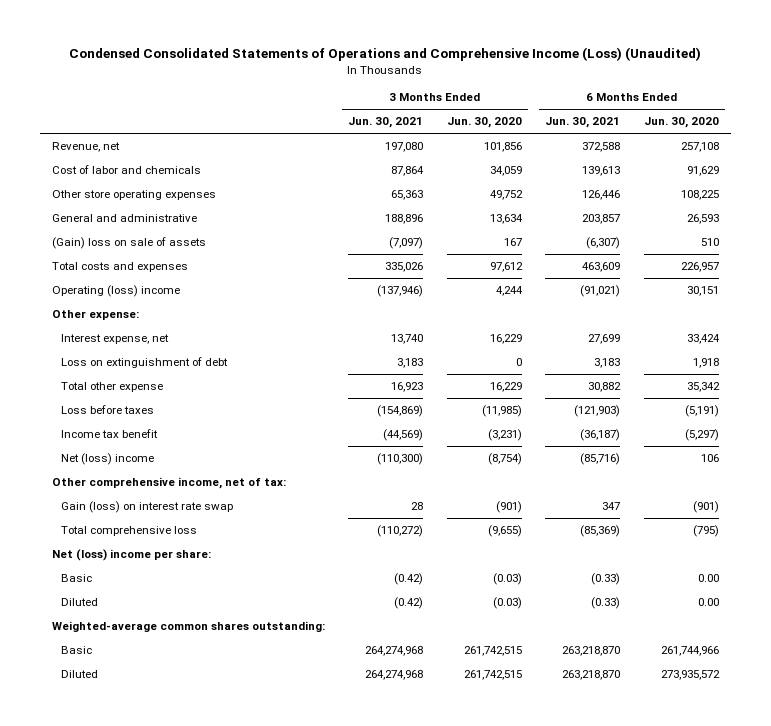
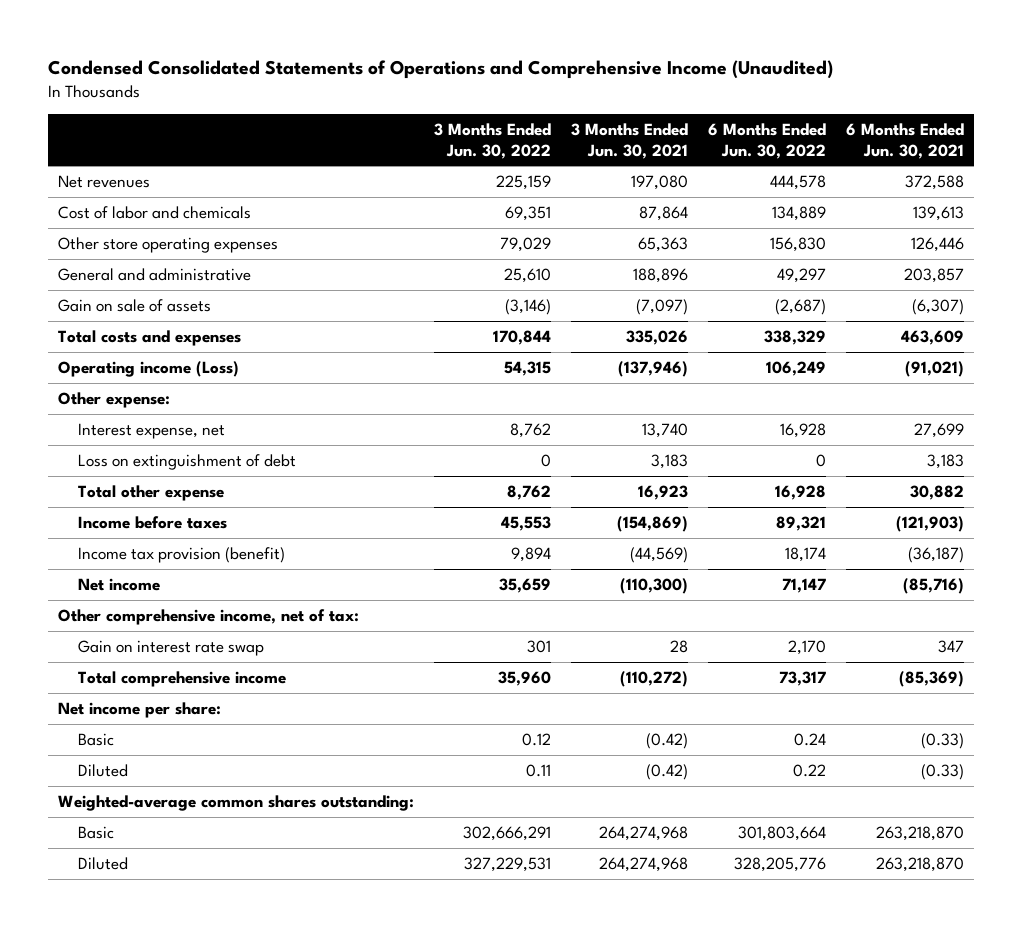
[69,46,702,61] Condensed Consolidated Statements of Operations and Comprehensive Income (Loss) (Unaudited) -> [48,60,834,80] Condensed Consolidated Statements of Operations and Comprehensive Income (Unaudited)
[446,117,522,129] Jun. 30, 2020 -> none
[643,117,719,129] Jun. 30, 2020 -> none
none -> [434,123,552,159] 3 Months Ended Jun. 30, 2022
none -> [707,123,826,159] 6 Months Ended Jun. 30, 2022
[51,142,120,153] Revenue, net -> [58,174,151,188] Net revenues
[51,237,206,250] (Gain) loss on sale of assets -> [58,298,212,312] Gain on sale of assets
[51,285,180,298] Operating (loss) income -> [58,360,240,377] Operating income (Loss)
[60,405,154,415] Loss before taxes -> [78,515,228,529] Income before taxes
[60,429,158,439] Income tax benefit -> [78,546,286,563] Income tax provision (benefit)
[60,453,154,466] Net (loss) income -> [78,577,161,591] Net income
[60,501,233,514] Gain (loss) on interest rate swap -> [78,639,265,656] Gain on interest rate swap
[60,526,197,537] Total comprehensive loss -> [78,670,287,687] Total comprehensive income
[51,549,211,562] Net (loss) income per share: -> [58,701,222,718] Net income per share:

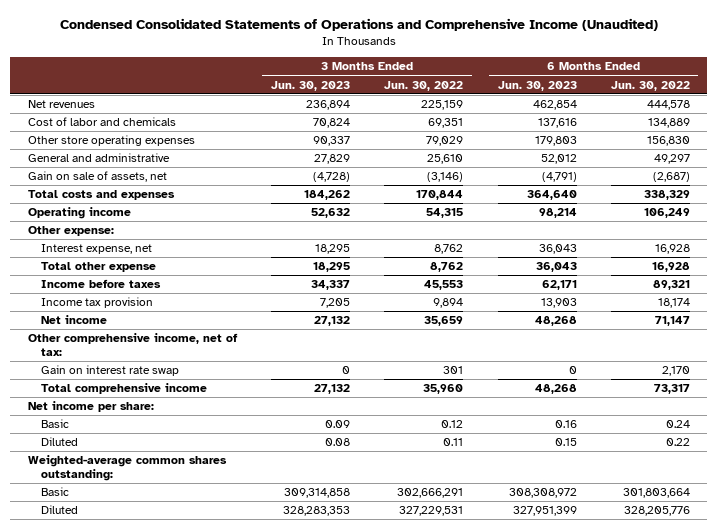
[571,123,689,159] 3 Months Ended Jun. 30, 2021 -> none
[845,123,964,159] 6 Months Ended Jun. 30, 2021 -> none
none -> [270,80,350,91] Jun. 30, 2023
none -> [497,80,577,91] Jun. 30, 2023
[58,298,212,312] Gain on sale of assets -> [27,171,167,183] Gain on sale of assets, net
[58,360,240,377] Operating income (Loss) -> [27,207,131,220] Operating income
[78,453,297,470] Loss on extinguishment of debt -> none
[78,546,286,563] Income tax provision (benefit) -> [41,297,154,309] Income tax provision

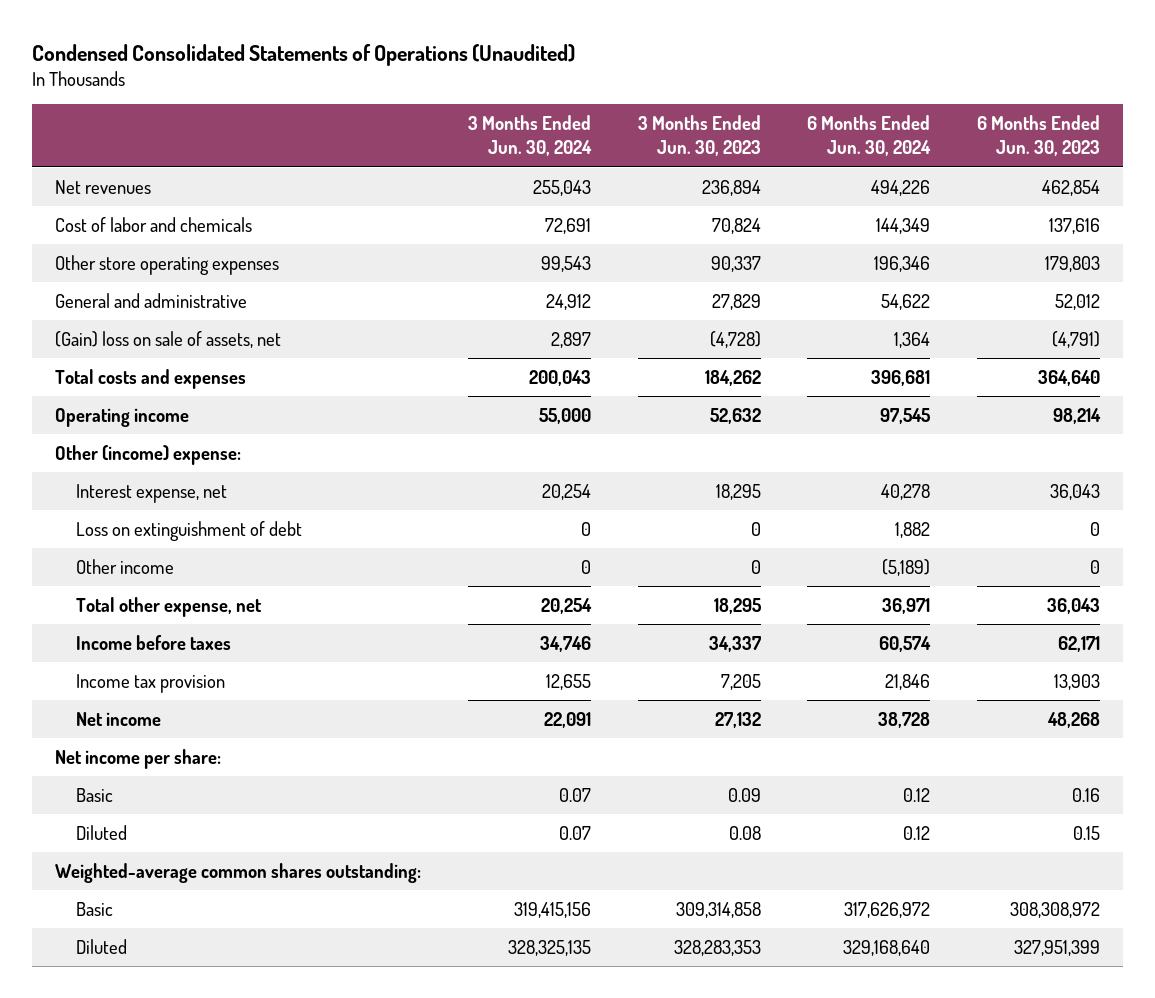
[59,17,658,31] Condensed Consolidated Statements of Operations and Comprehensive Income (Unaudited) -> [31,43,575,66] Condensed Consolidated Statements of Operations (Unaudited)
[384,80,464,91] Jun. 30, 2022 -> none
[610,80,690,91] Jun. 30, 2022 -> none
none -> [467,115,592,157] 3 Months Ended Jun. 30, 2024
none -> [807,115,932,157] 6 Months Ended Jun. 30, 2024
[27,171,167,183] Gain on sale of assets, net -> [55,330,282,348] (Gain) loss on sale of assets, net
[27,226,114,237] Other expense: -> [55,444,242,465] Other (income) expense:
none -> [76,520,303,541] Loss on extinguishment of debt
none -> [76,558,175,574] Other income
[41,262,157,273] Total other expense -> [76,596,263,617] Total other expense, net
[27,333,238,357] Other comprehensive income, net of tax: -> none
[41,365,180,377] Gain on interest rate swap -> none
[41,383,208,395] Total comprehensive income -> none

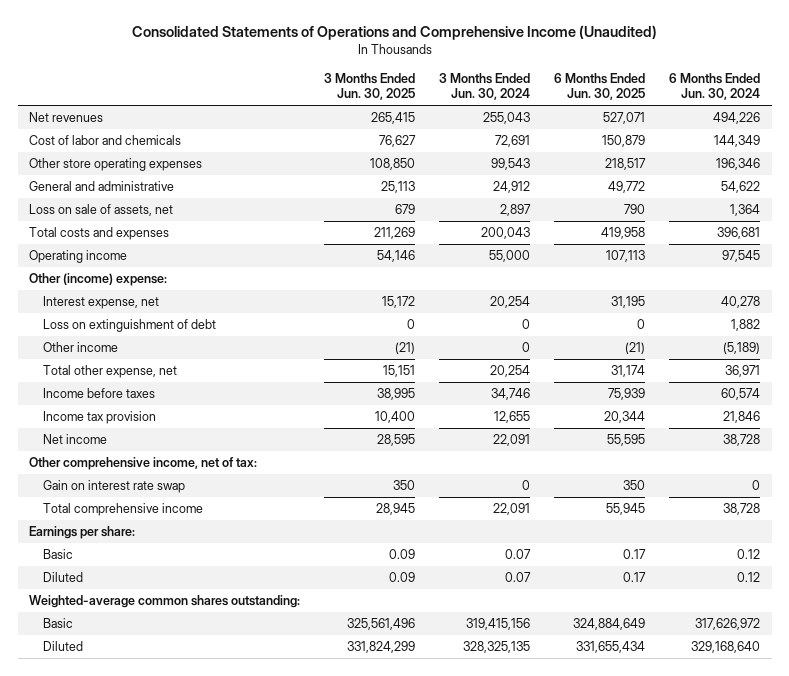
[31,43,575,66] Condensed Consolidated Statements of Operations (Unaudited) -> [131,25,657,41] Consolidated Statements of Operations and Comprehensive Income (Unaudited)
[637,115,761,157] 3 Months Ended Jun. 30, 2023 -> none
[976,115,1100,157] 6 Months Ended Jun. 30, 2023 -> none
none -> [324,72,416,101] 3 Months Ended Jun. 30, 2025
none -> [554,72,646,101] 6 Months Ended Jun. 30, 2025
[55,330,282,348] (Gain) loss on sale of assets, net -> [29,204,174,217] Loss on sale of assets, net
none -> [29,457,258,471] Other comprehensive income, net of tax:
none -> [43,480,186,494] Gain on interest rate swap
none -> [43,503,204,517] Total comprehensive income
[55,748,222,769] Net income per share: -> [29,526,136,540] Earnings per share:

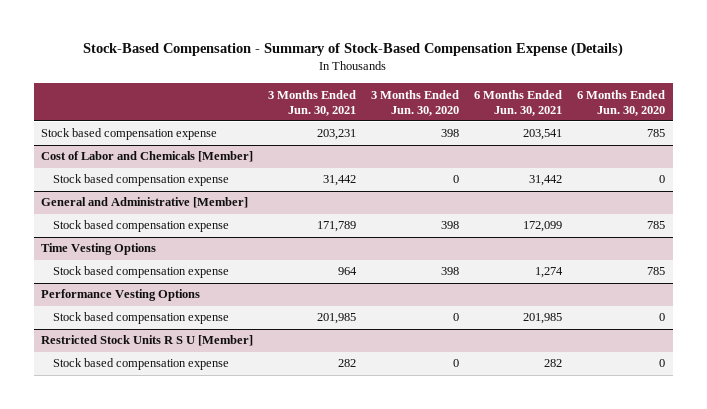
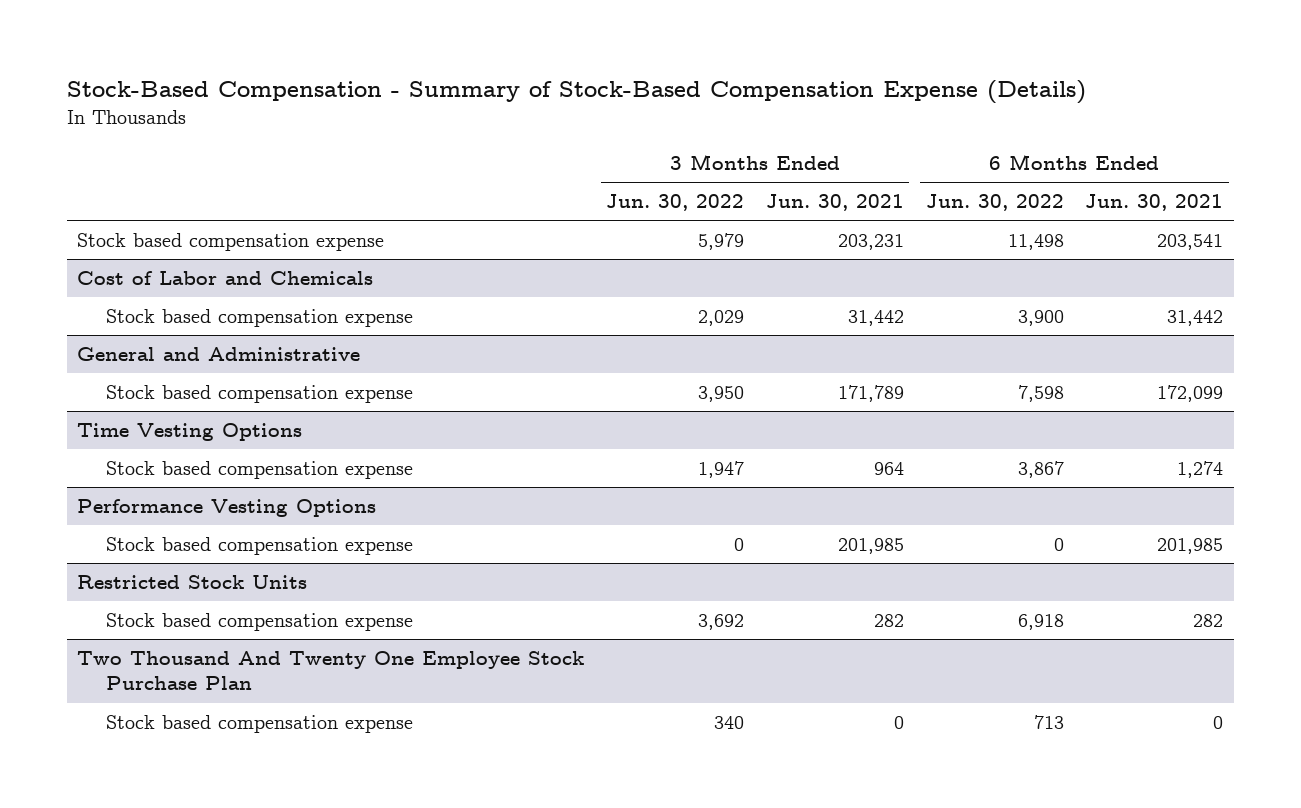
[371,89,460,116] 3 Months Ended Jun. 30, 2020 -> none
[577,89,666,116] 6 Months Ended Jun. 30, 2020 -> none
none -> [606,194,745,212] Jun. 30, 2022
none -> [925,194,1064,212] Jun. 30, 2022
[41,151,254,163] Cost of Labor and Chemicals [Member] -> [77,271,374,286] Cost of Labor and Chemicals
[41,197,249,209] General and Administrative [Member] -> [77,347,361,362] General and Administrative
[41,335,254,347] Restricted Stock Units R S U [Member] -> [77,575,308,590] Restricted Stock Units
none -> [77,651,585,691] Two Thousand And Twenty One Employee Stock Purchase Plan
none -> [105,715,413,734] Stock based compensation expense

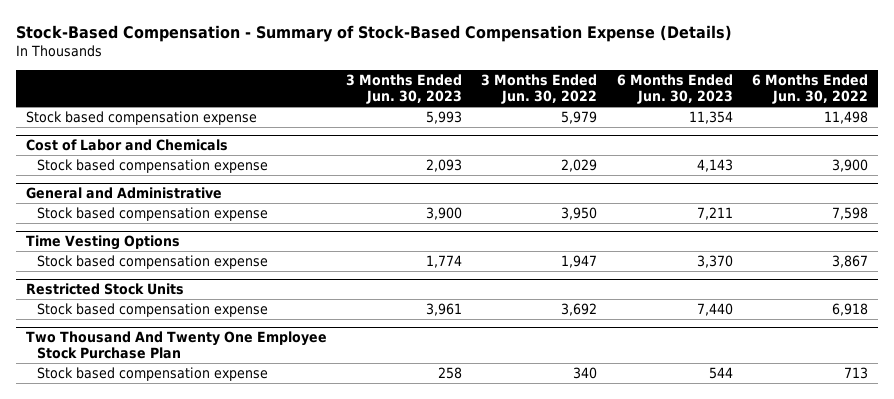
[765,194,904,212] Jun. 30, 2021 -> none
[1085,194,1224,212] Jun. 30, 2021 -> none
none -> [346,74,463,105] 3 Months Ended Jun. 30, 2023
none -> [616,74,733,105] 6 Months Ended Jun. 30, 2023
[77,499,377,518] Performance Vesting Options -> none
[105,537,413,556] Stock based compensation expense -> none

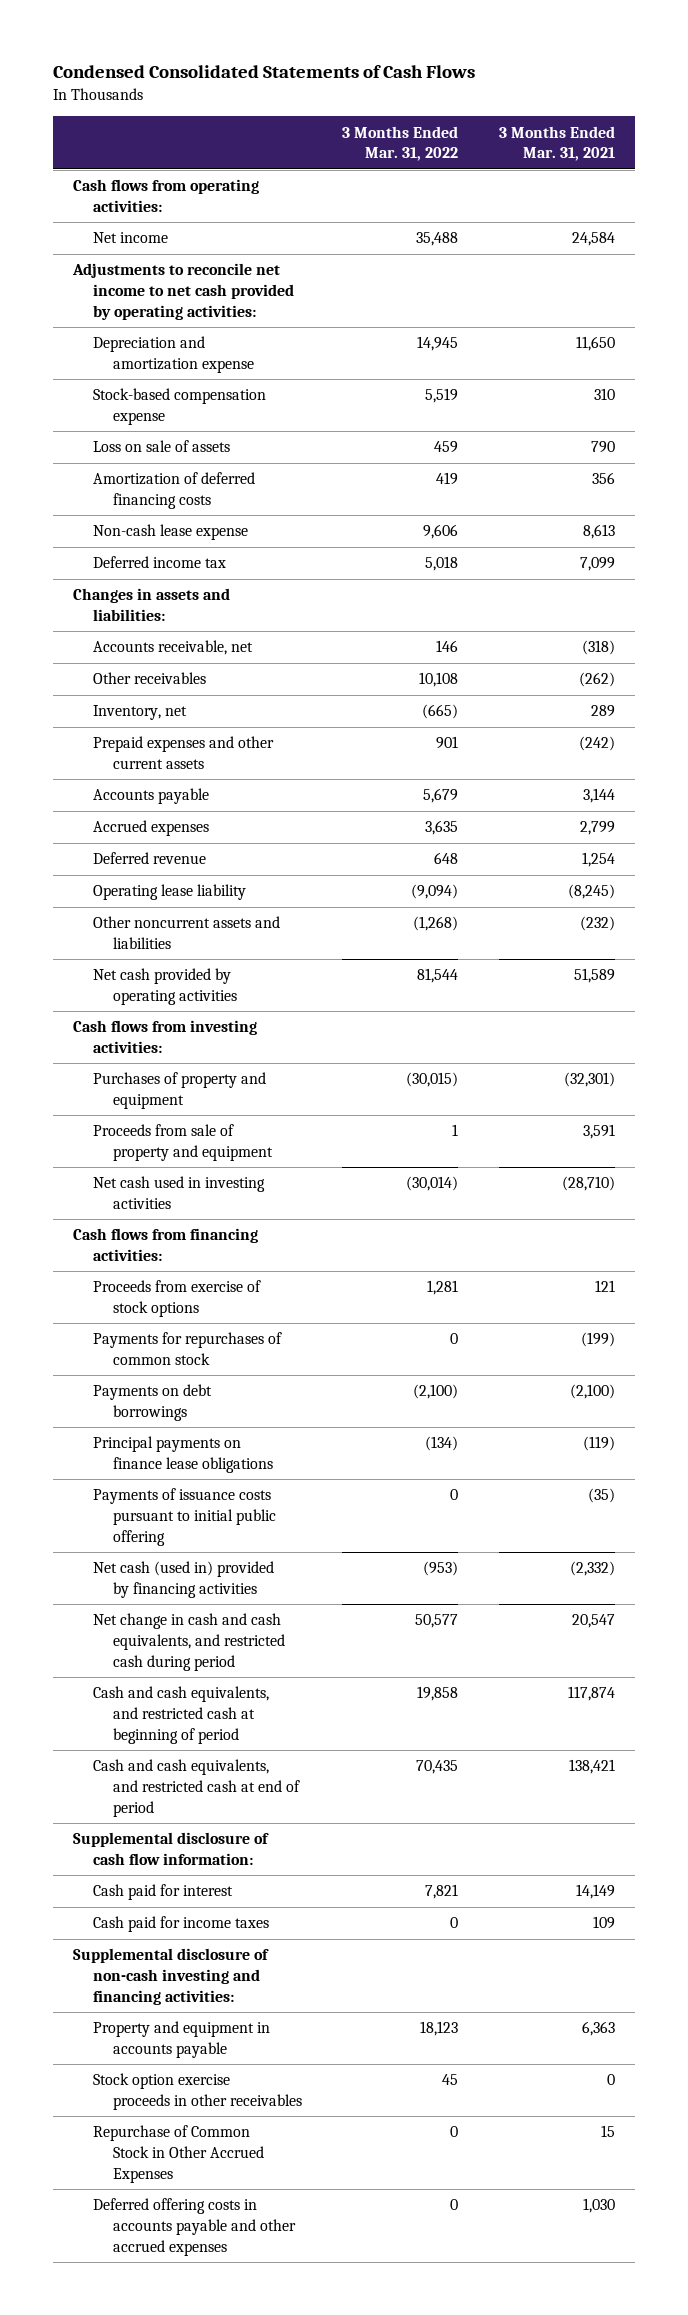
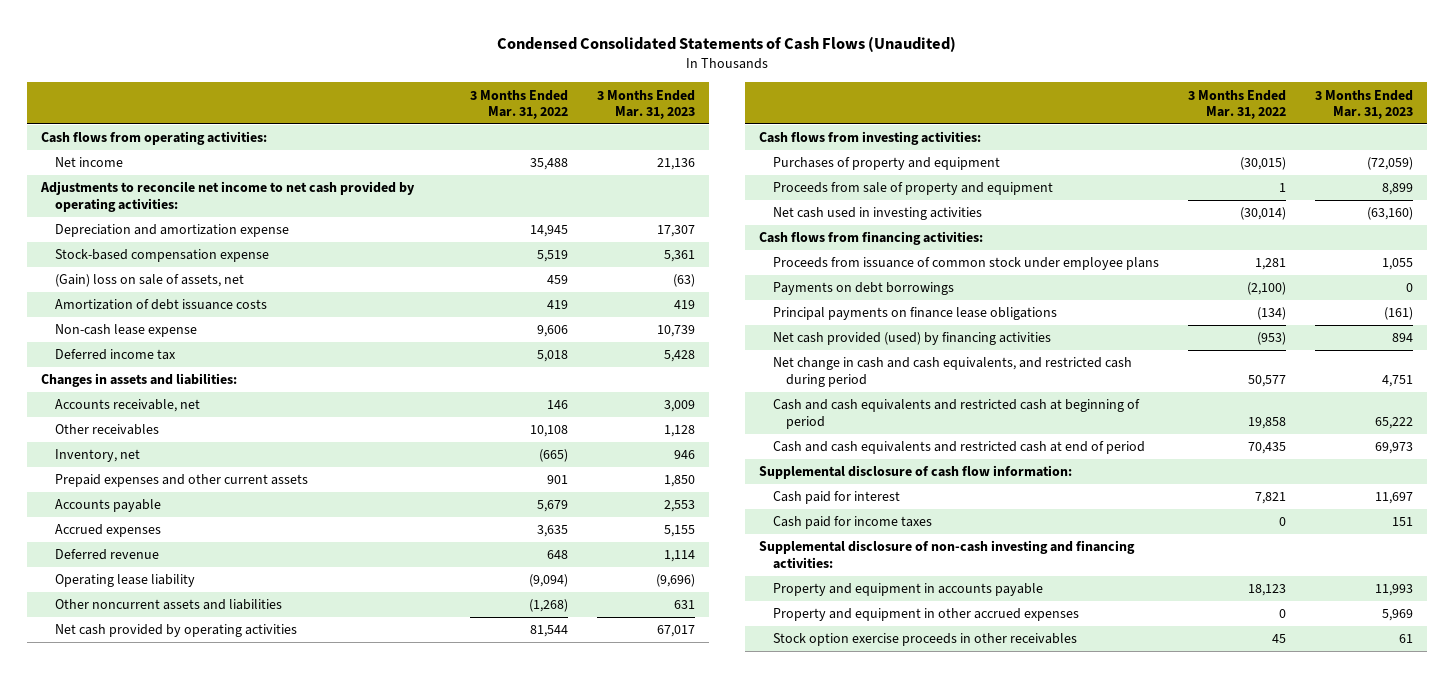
[53,65,476,79] Condensed Consolidated Statements of Cash Flows -> [497,36,957,53] Condensed Consolidated Statements of Cash Flows (Unaudited)
[498,125,615,162] 3 Months Ended Mar. 31, 2021 -> none
none -> [596,89,695,119] 3 Months Ended Mar. 31, 2023
[93,440,231,453] Loss on sale of assets -> [54,274,244,288] (Gain) loss on sale of assets, net
[93,472,256,510] Amortization of deferred financing costs -> [54,299,267,311] Amortization of debt issuance costs
[93,1332,283,1366] Payments for repurchases of common stock -> none
[93,1280,262,1318] Proceeds from exercise of stock options -> [772,257,1159,271] Proceeds from issuance of common stock under employee plans
[93,1488,276,1546] Payments of issuance costs pursuant to initial public offering -> none
[93,1561,275,1599] Net cash (used in) provided by financing activities -> [772,332,1051,346] Net cash provided (used) by financing activities
[93,1686,270,1744] Cash and cash equivalents, and restricted cash at beginning of period -> [772,399,1140,429] Cash and cash equivalents and restricted cash at beginning of period
[93,1759,300,1817] Cash and cash equivalents, and restricted cash at end of period -> [772,441,1145,455] Cash and cash equivalents and restricted cash at end of period
none -> [772,608,1079,622] Property and equipment in other accrued expenses
[93,2125,264,2183] Repurchase of Common Stock in Other Accrued Expenses -> none
[93,2198,296,2256] Deferred offering costs in accounts payable and other accrued expenses -> none

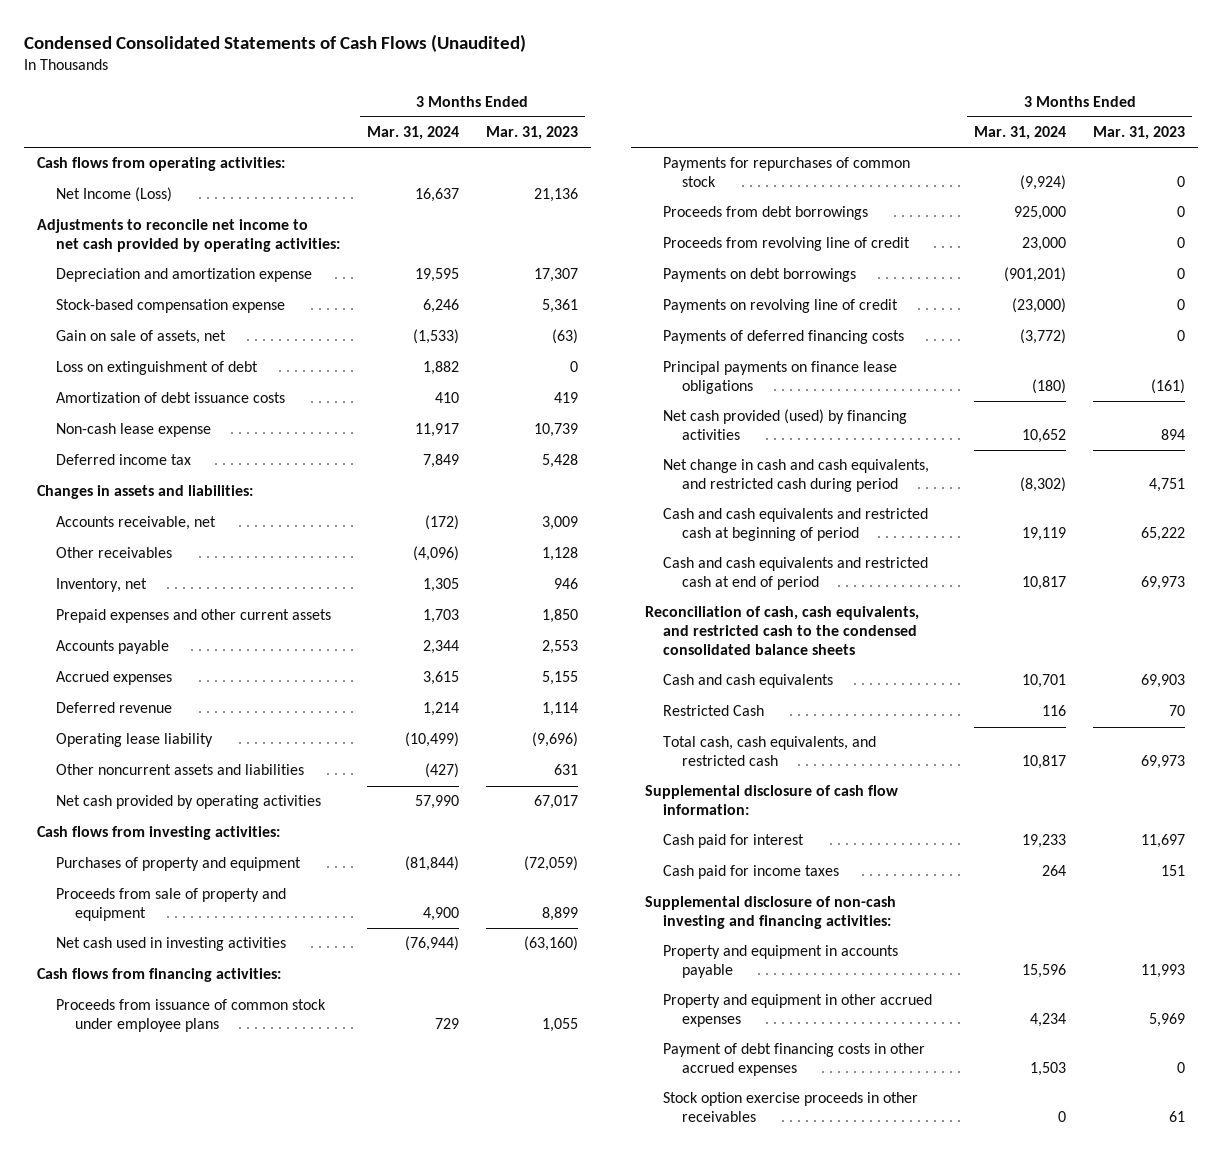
[469,89,568,119] 3 Months Ended Mar. 31, 2022 -> none
none -> [366,126,459,141] Mar. 31, 2024
[54,157,123,168] Net income -> [56,187,173,203] Net Income (Loss)
[54,274,244,288] (Gain) loss on sale of assets, net -> [56,330,227,345] Gain on sale of assets, net
none -> [56,361,259,376] Loss on extinguishment of debt
none -> [663,157,911,187] Payments for repurchases of common stock
none -> [663,206,869,221] Proceeds from debt borrowings
none -> [663,237,911,252] Proceeds from revolving line of credit
none -> [663,299,899,314] Payments on revolving line of credit
none -> [663,330,905,345] Payments of deferred financing costs
none -> [644,606,919,655] Reconciliation of cash, cash equivalents, and restricted cash to the condensed consolidated balance sheets
none -> [663,674,834,689] Cash and cash equivalents
none -> [663,705,765,717] Restricted Cash
none -> [663,736,877,766] Total cash, cash equivalents, and restricted cash
none -> [663,1043,926,1076] Payment of debt financing costs in other accrued expenses

